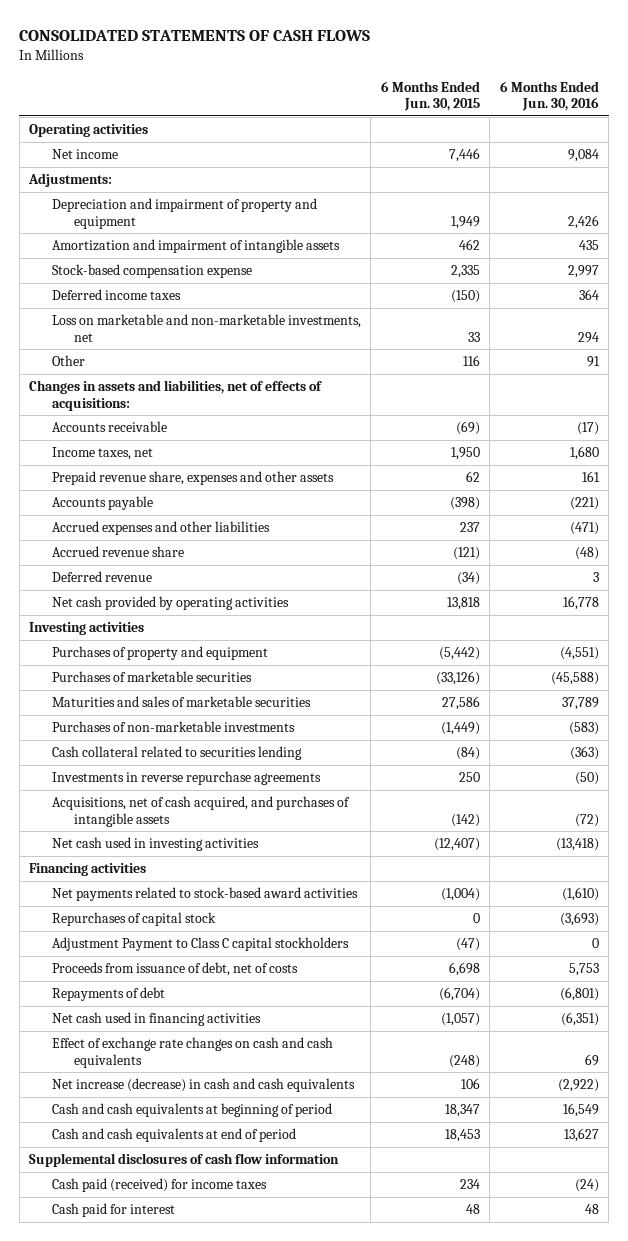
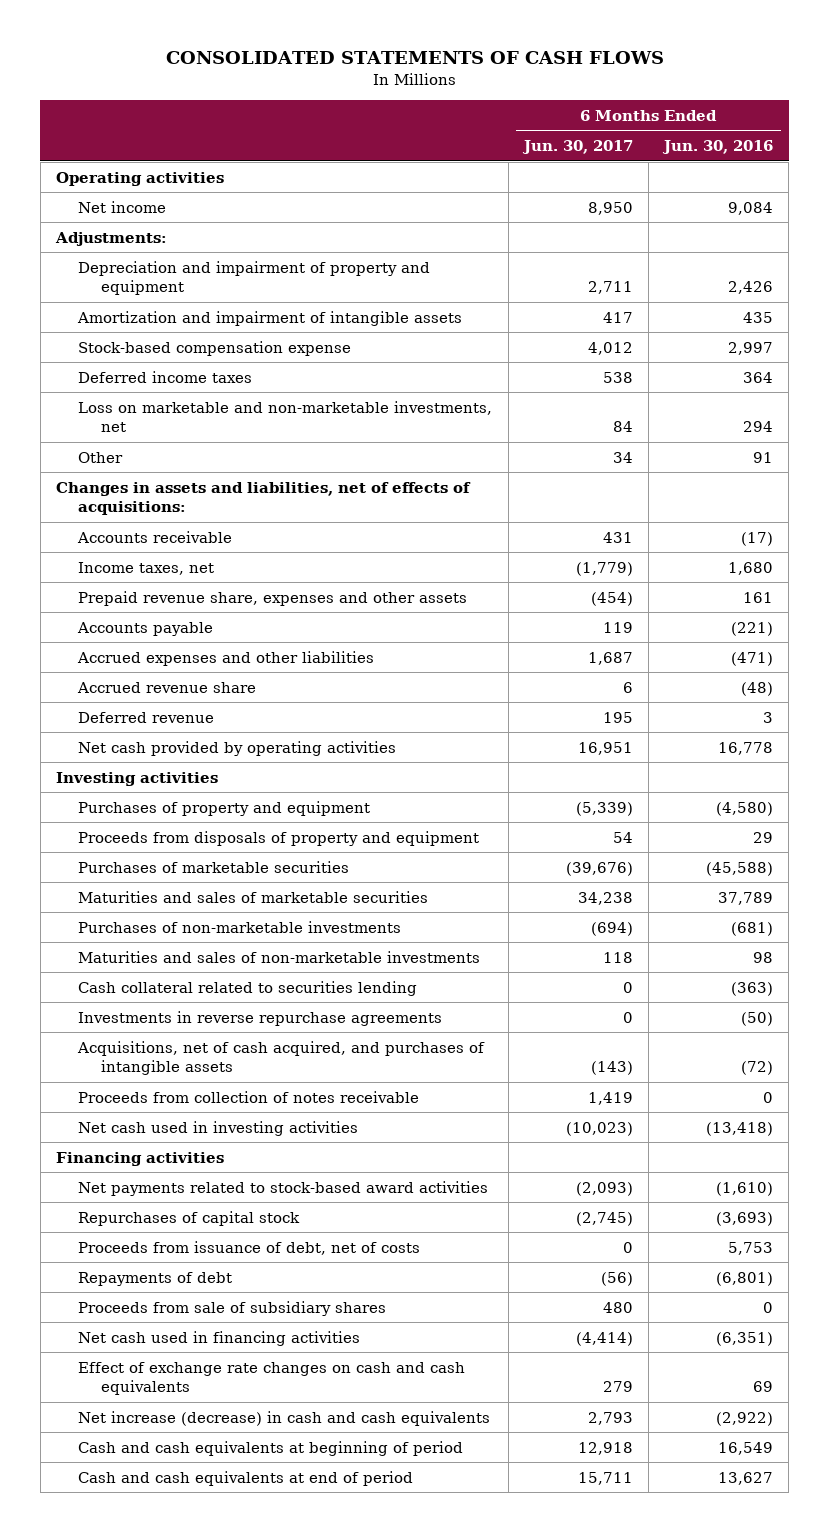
[380,80,480,112] 6 Months Ended Jun. 30, 2015 -> none
none -> [521,139,633,154] Jun. 30, 2017
[559,647,599,661] (4,551) -> [716,801,774,816] (4,580)
none -> [78,830,480,846] Proceeds from disposals of property and equipment
[568,722,599,736] (583) -> [731,921,774,936] (681)
none -> [78,950,481,963] Maturities and sales of non-marketable investments
none -> [78,1090,420,1103] Proceeds from collection of notes receivable
[51,937,349,952] Adjustment Payment to Class C capital stockholders -> none
none -> [78,1300,387,1316] Proceeds from sale of subsidiary shares
[29,1153,340,1168] Supplemental disclosures of cash flow information -> none
[51,1178,267,1193] Cash paid (received) for income taxes -> none
[51,1203,175,1218] Cash paid for interest -> none

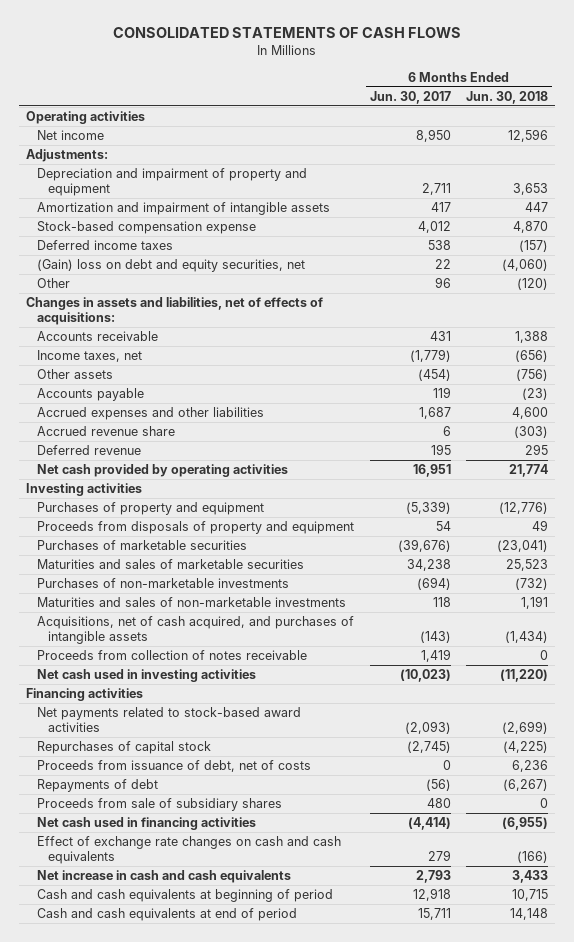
[662,139,774,154] Jun. 30, 2016 -> none
none -> [465,90,548,104] Jun. 30, 2018
[78,400,493,433] Loss on marketable and non-marketable investments, net -> none
none -> [37,259,306,273] (Gain) loss on debt and equity securities, net
[612,451,633,463] 34 -> [434,277,451,289] 96
[78,590,468,606] Prepaid revenue share, expenses and other assets -> [37,369,114,380] Other assets
[78,980,418,996] Cash collateral related to securities lending -> none
[78,1010,443,1026] Investments in reverse repurchase agreements -> none
[78,1410,491,1426] Net increase (decrease) in cash and cash equivalents -> [37,870,292,884] Net increase in cash and cash equivalents

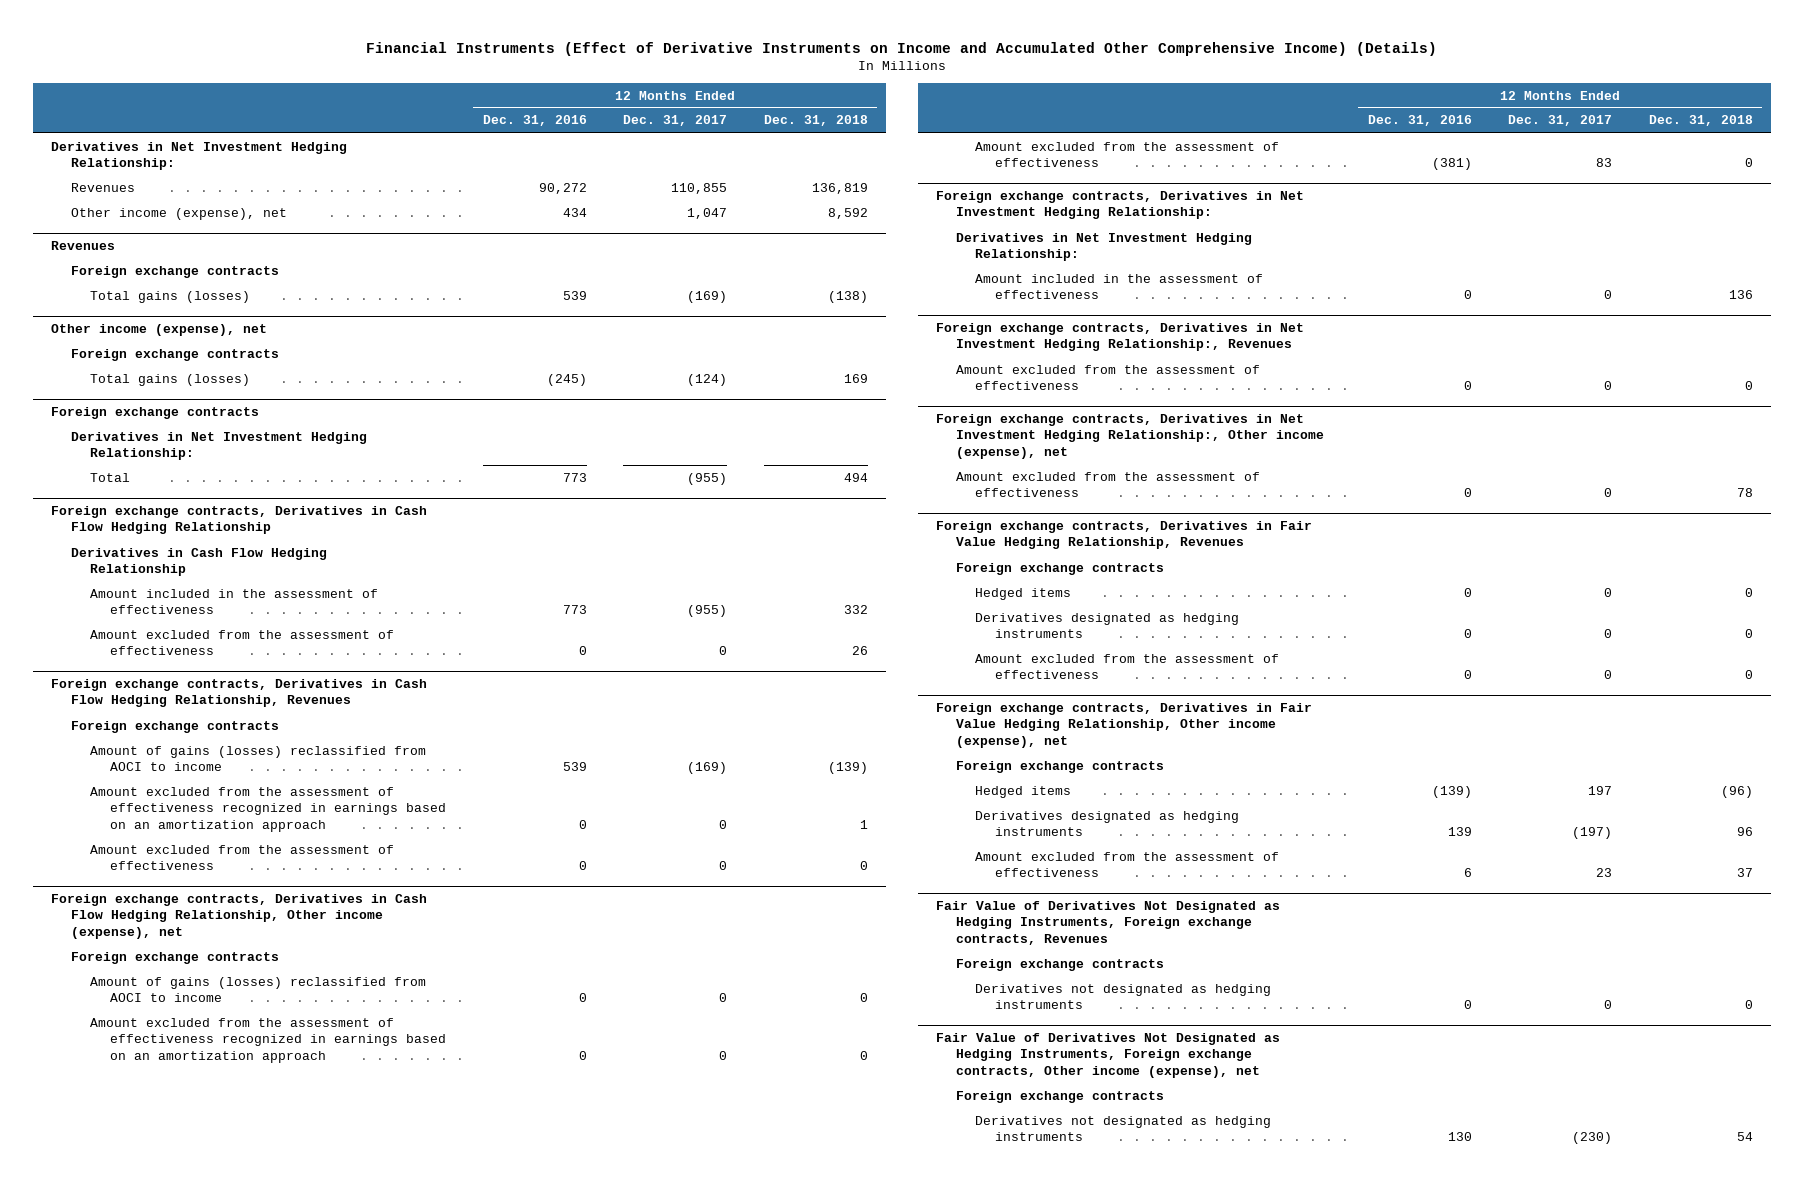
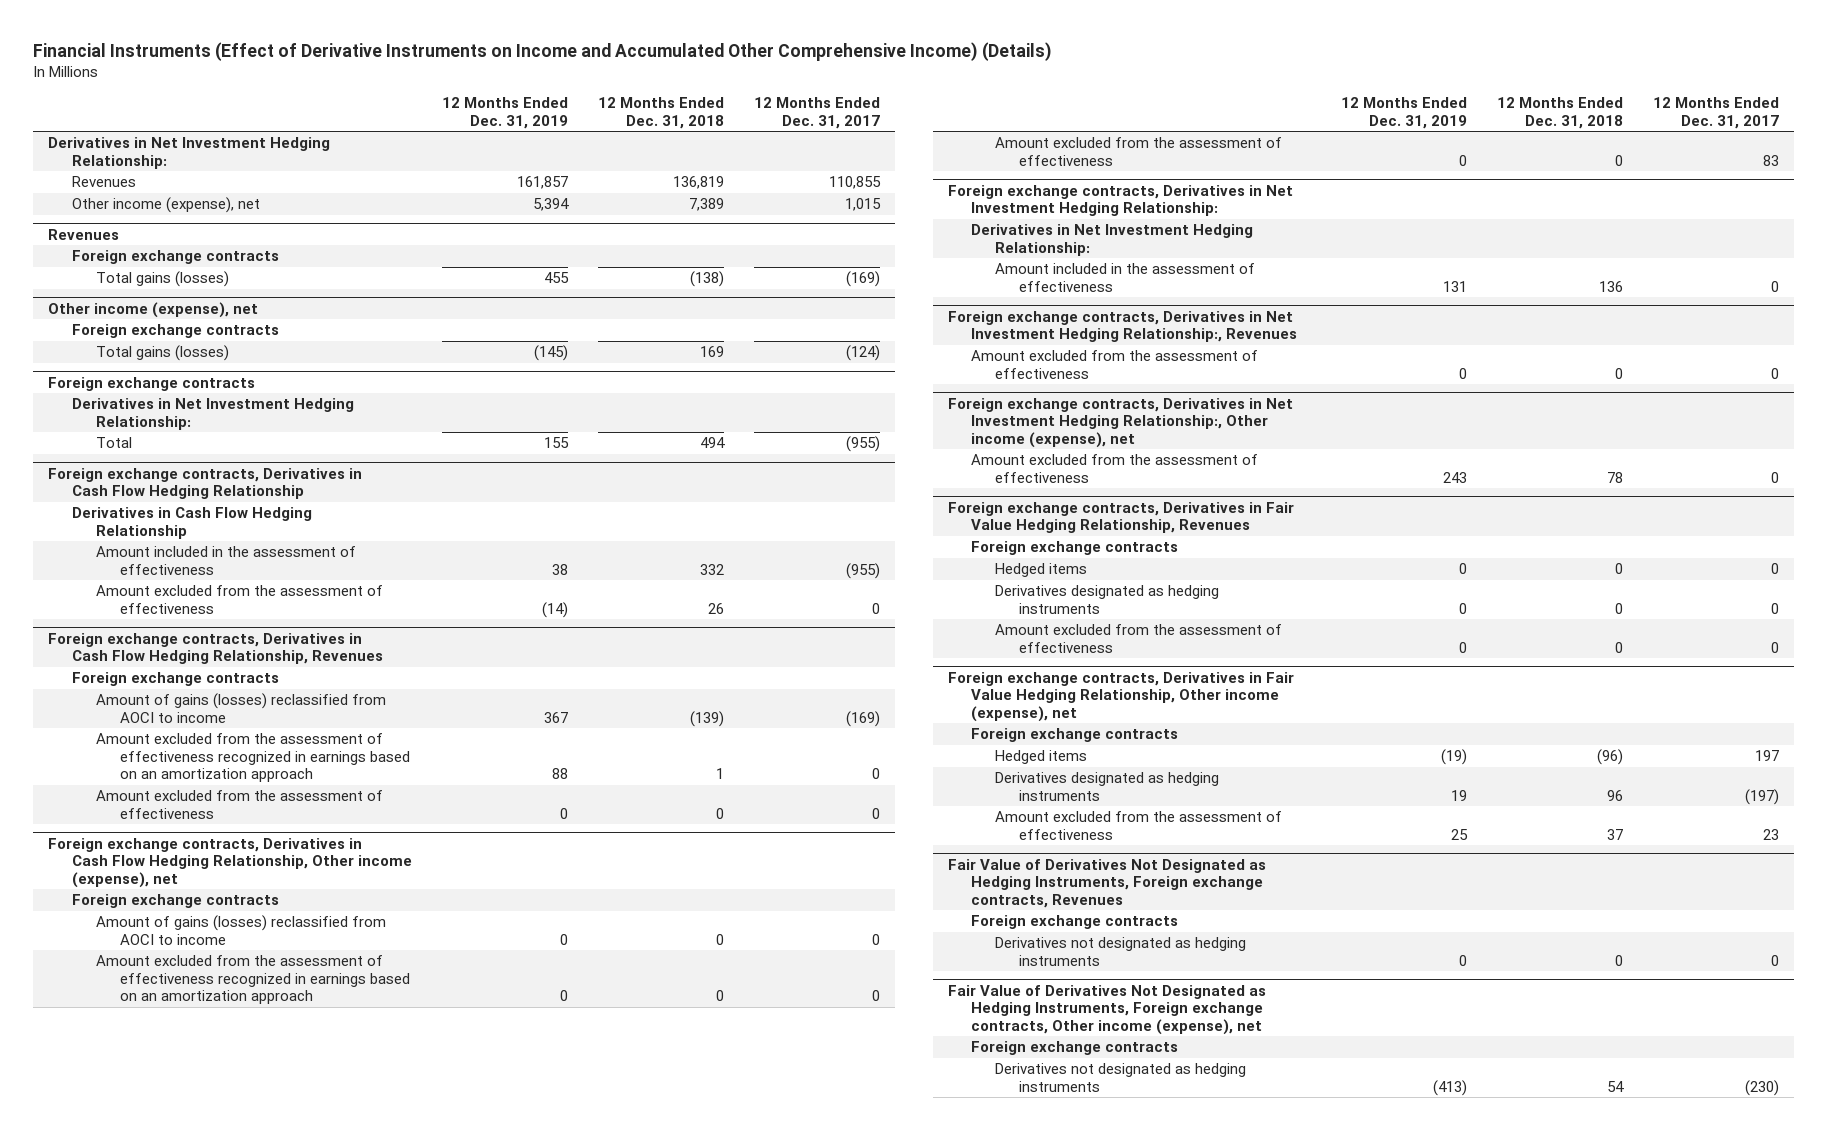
[482,115,587,127] Dec. 31, 2016 -> none
none -> [442,97,569,129] 12 Months Ended Dec. 31, 2019
[687,207,728,219] 1,047 -> [845,198,882,212] 1,015
[827,207,868,219] 8,592 -> [689,198,725,212] 7,389

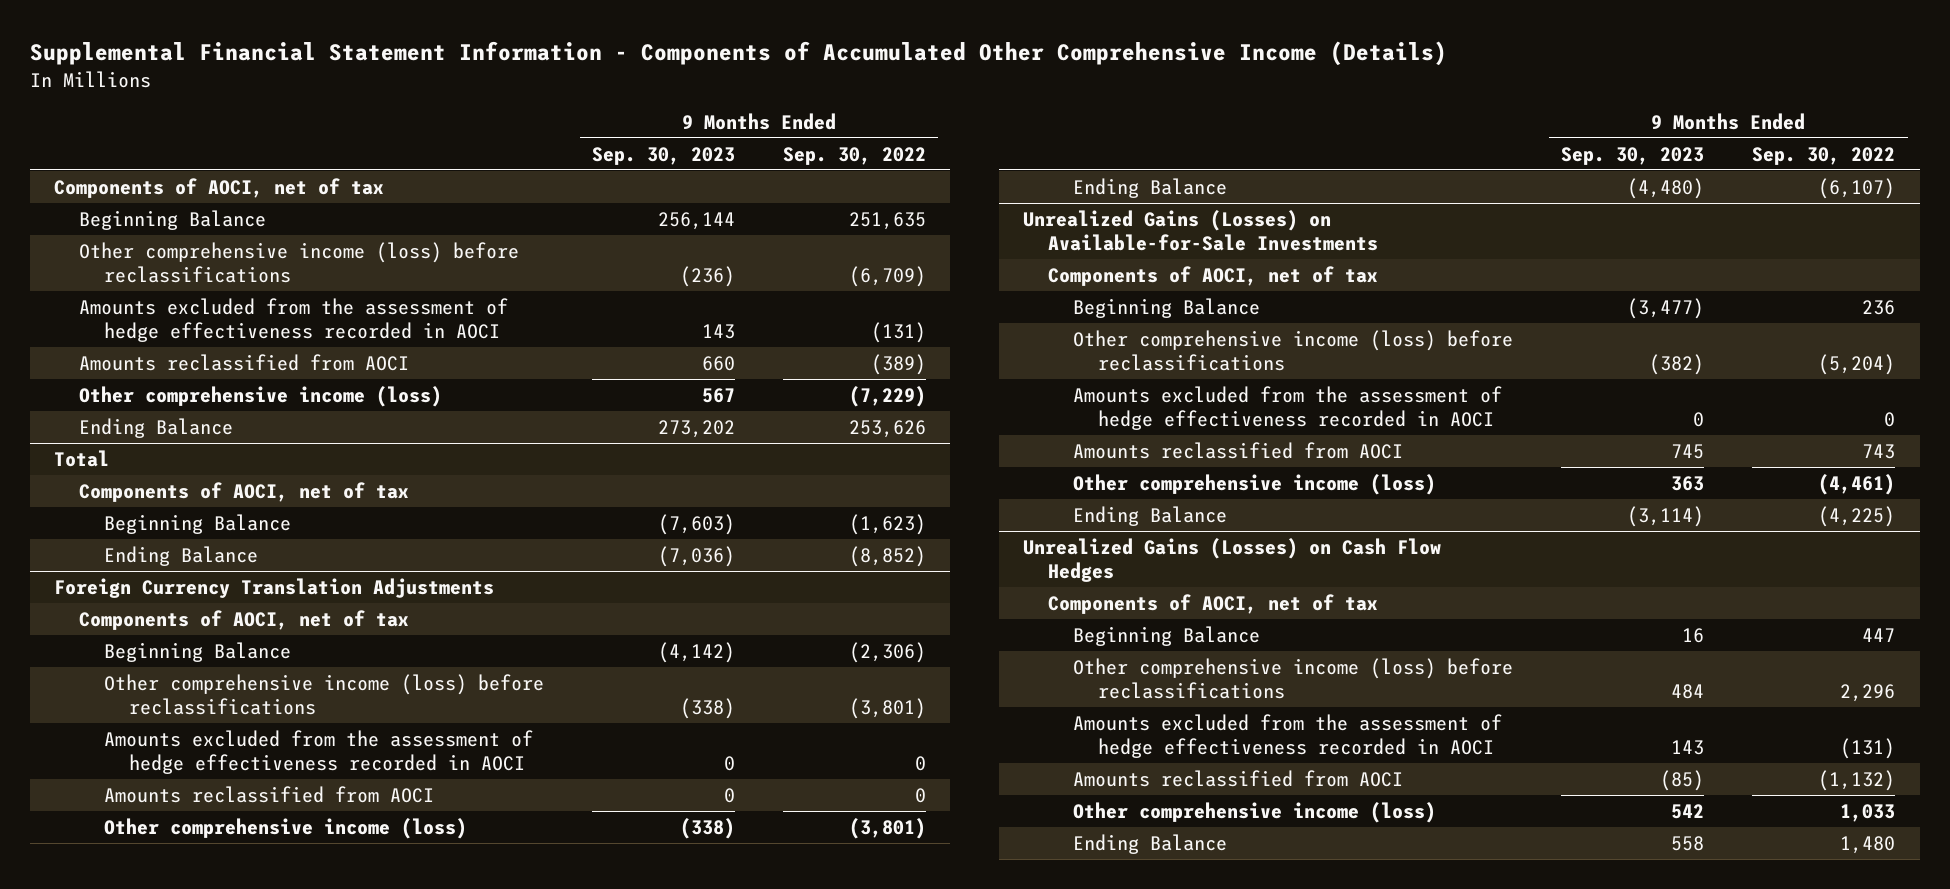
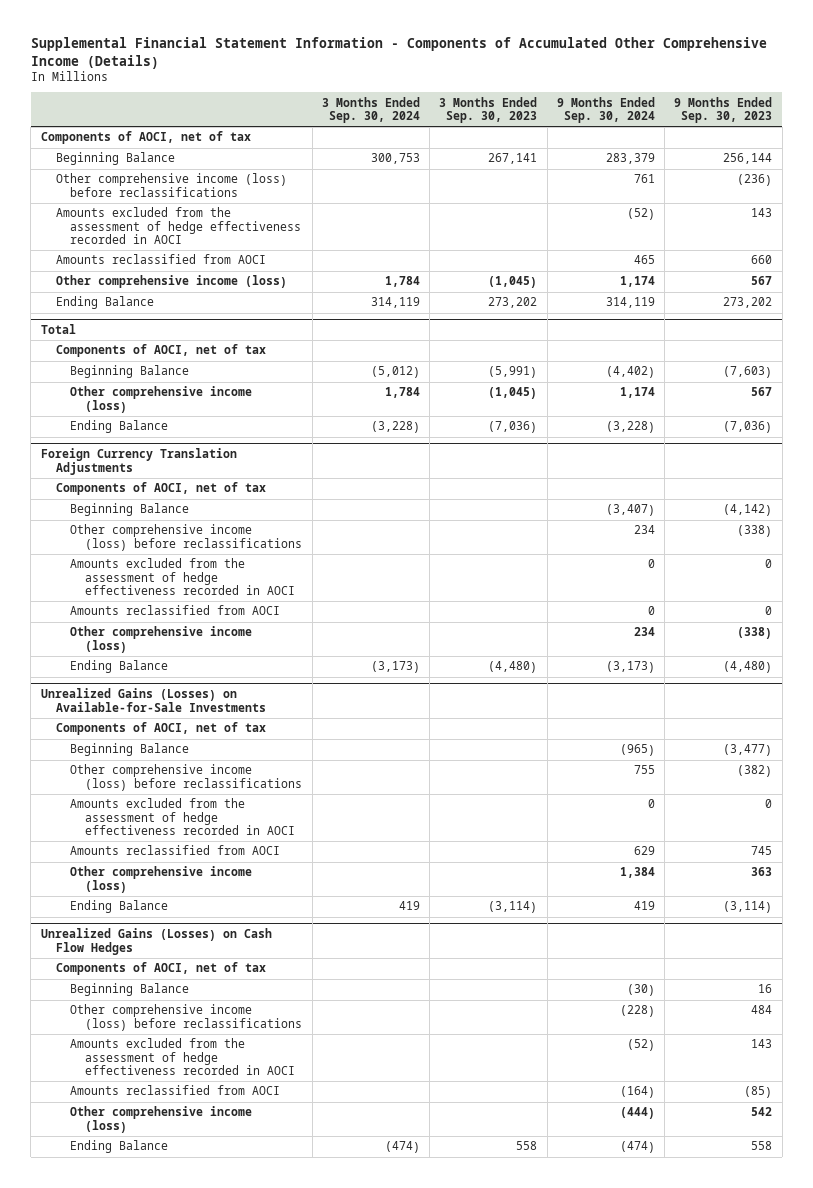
[783,146,927,165] Sep. 30, 2022 -> none
none -> [321,96,420,124] 3 Months Ended Sep. 30, 2024
none -> [439,96,538,124] 3 Months Ended Sep. 30, 2023
none -> [556,96,655,124] 9 Months Ended Sep. 30, 2024
none -> [70,386,253,413] Other comprehensive income (loss)

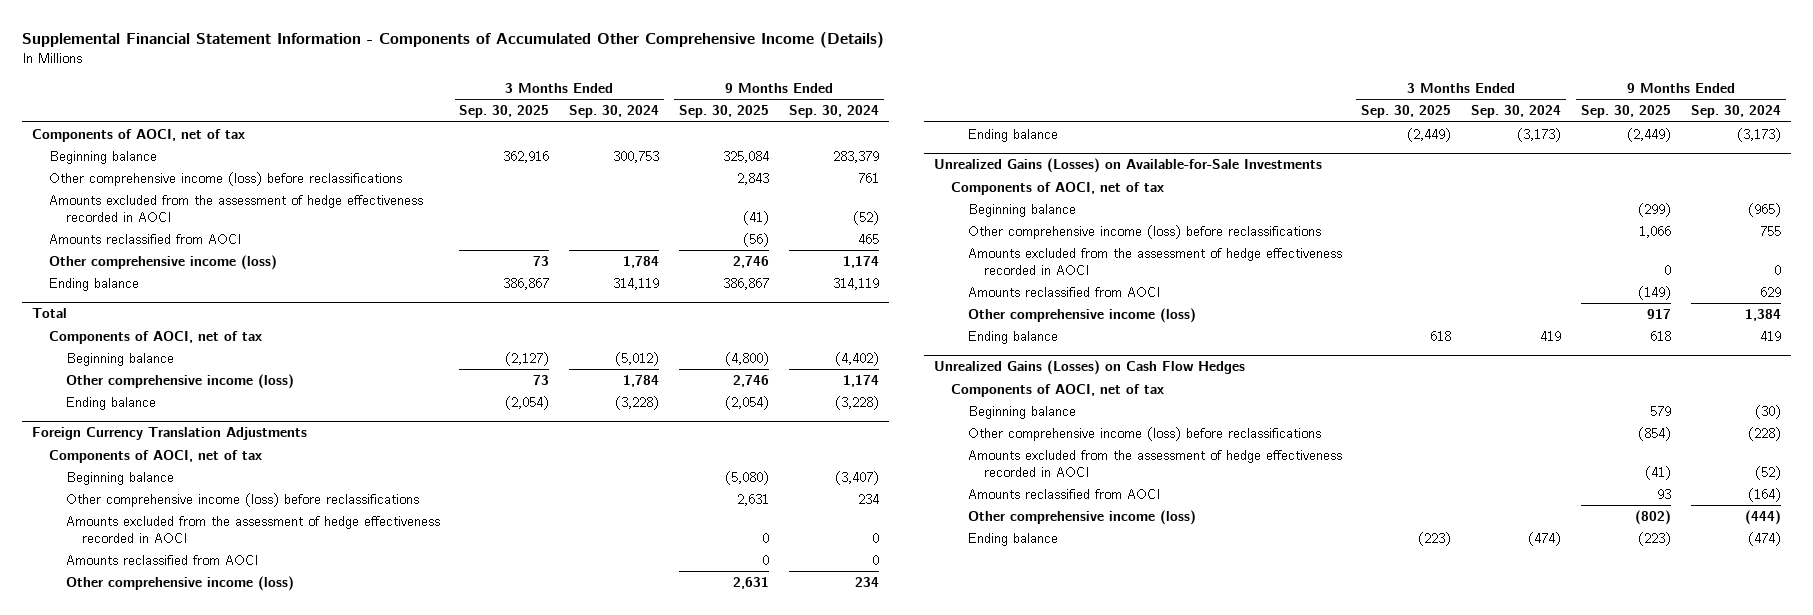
[439,96,538,124] 3 Months Ended Sep. 30, 2023 -> none
[674,96,773,124] 9 Months Ended Sep. 30, 2023 -> none
none -> [459,105,550,119] Sep. 30, 2025
none -> [679,105,770,119] Sep. 30, 2025
[55,152,175,166] Beginning Balance -> [48,151,157,165] Beginning balance
[55,296,154,310] Ending Balance -> [48,278,139,292] Ending balance
[70,365,190,379] Beginning Balance -> [65,353,174,367] Beginning balance
[70,420,169,434] Ending Balance -> [65,397,156,411] Ending balance
[70,503,190,517] Beginning Balance -> [65,472,174,486] Beginning balance
[70,660,169,674] Ending Balance -> [967,129,1058,143] Ending balance
[70,743,190,757] Beginning Balance -> [967,204,1076,218] Beginning balance
[70,900,169,914] Ending Balance -> [967,331,1058,345] Ending balance
[70,983,190,997] Beginning Balance -> [967,406,1076,420] Beginning balance
[70,1140,169,1154] Ending Balance -> [967,533,1058,547] Ending balance

